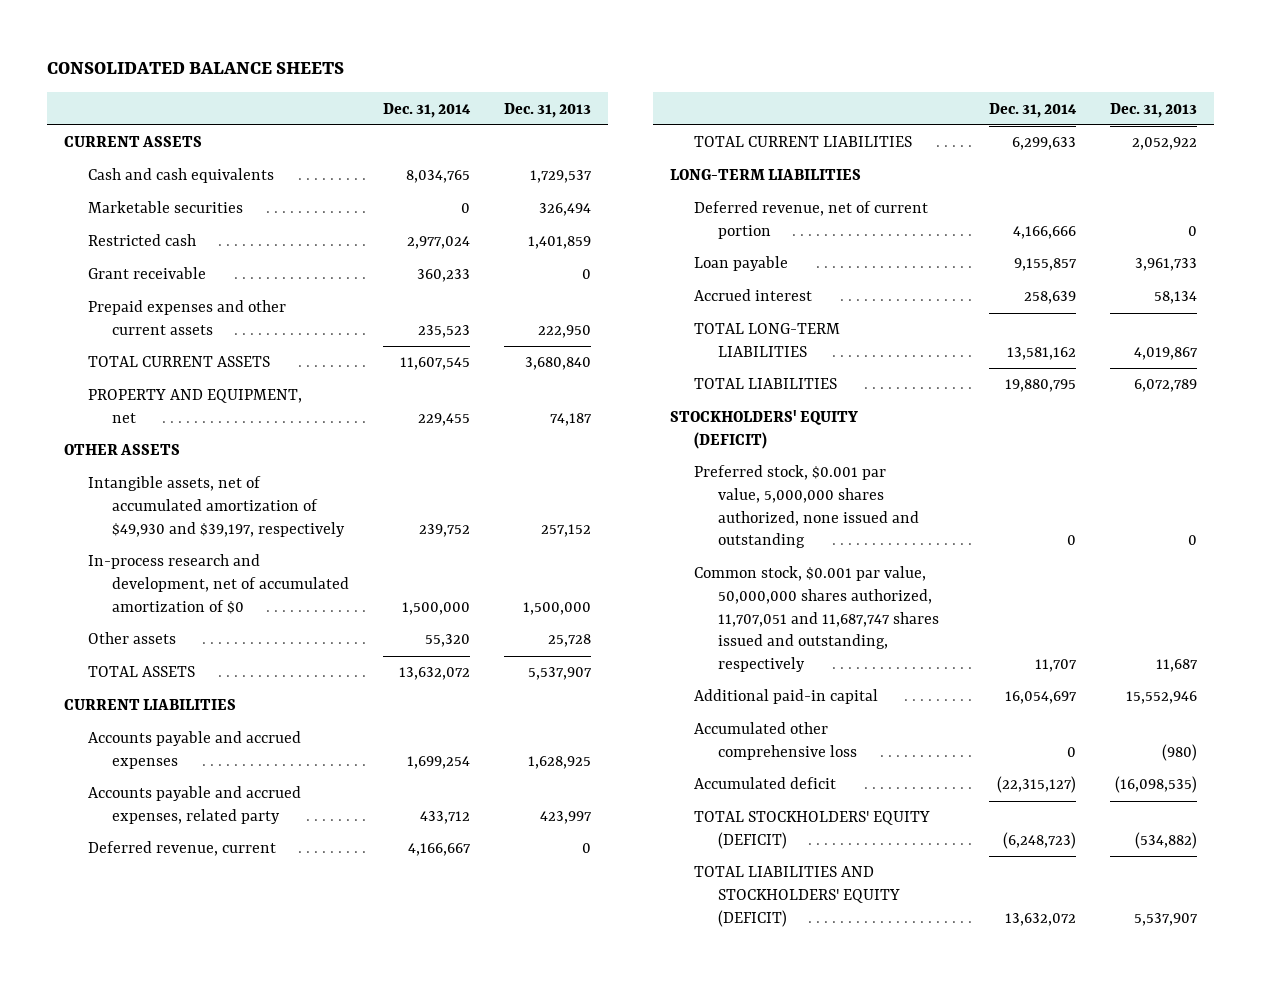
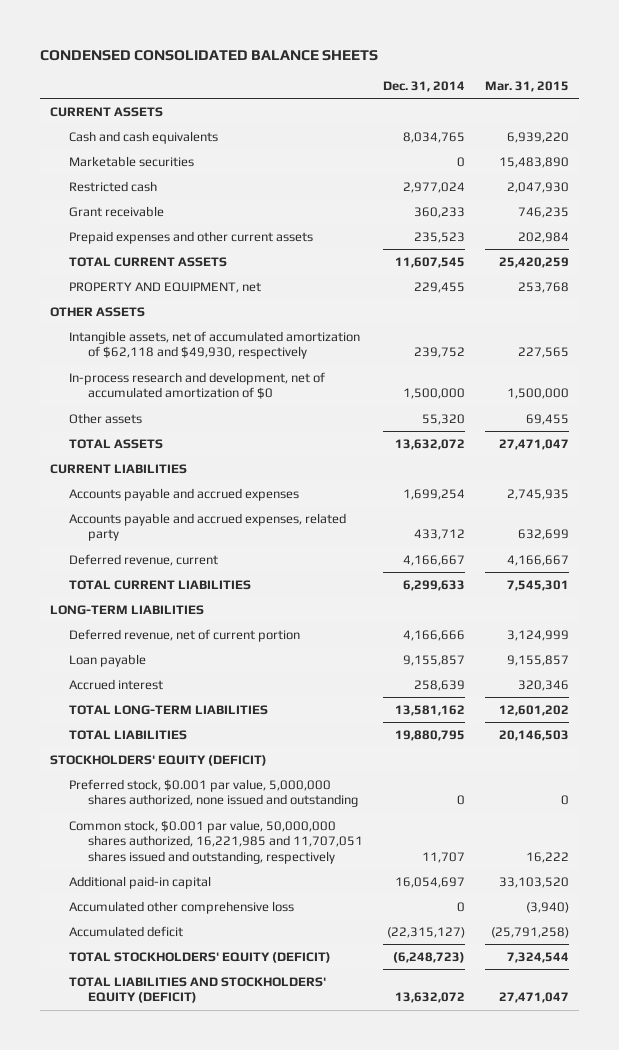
[46,62,344,75] CONSOLIDATED BALANCE SHEETS -> [39,50,378,62] CONDENSED CONSOLIDATED BALANCE SHEETS
[503,102,591,118] Dec. 31, 2013 -> none
none -> [484,80,569,92] Mar. 31, 2015
[87,476,345,537] Intangible assets, net of accumulated amortization of $49,930 and $39,197, respectively -> [68,330,360,360] Intangible assets, net of accumulated amortization of $62,118 and $49,930, respectively
[693,566,939,673] Common stock, $0.001 par value, 50,000,000 shares authorized, 11,707,051 and 11,687,747 shares issued and outstanding, respectively -> [68,819,363,864] Common stock, $0.001 par value, 50,000,000 shares authorized, 16,221,985 and 11,707,051 shares issued and outstanding, respectively

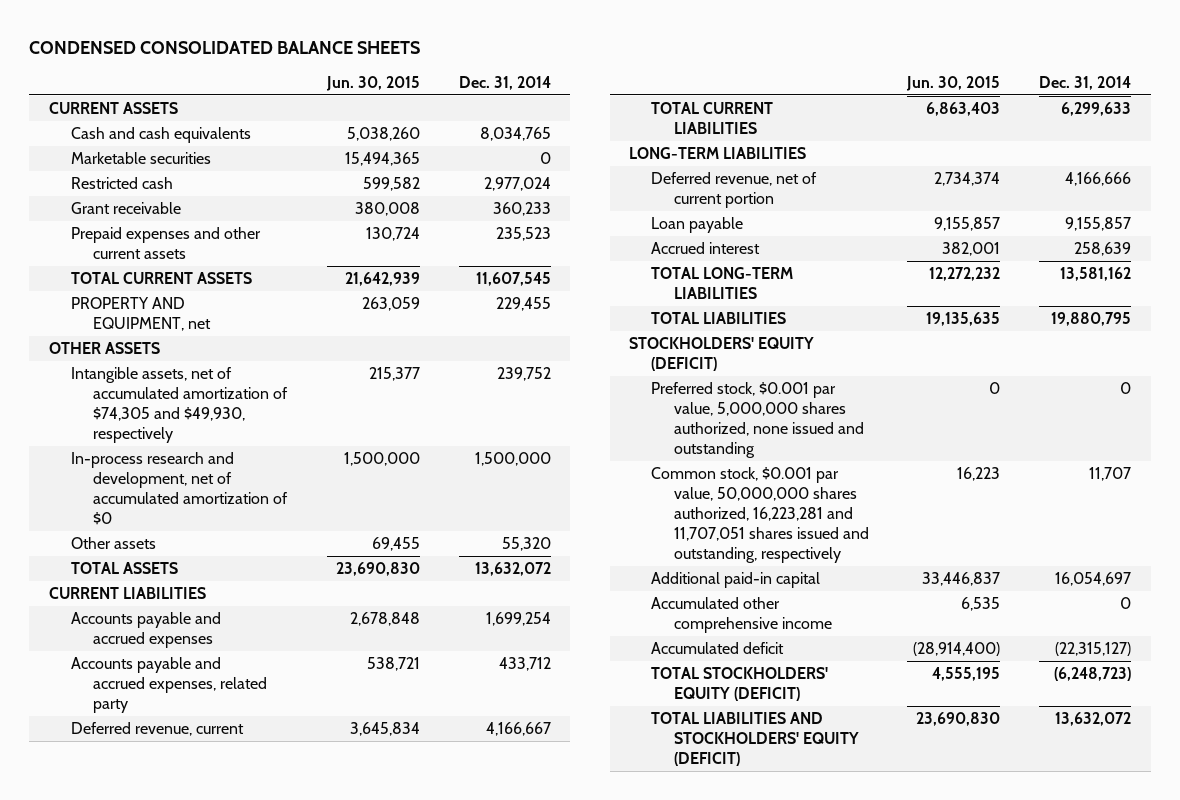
[484,80,569,92] Mar. 31, 2015 -> none
none -> [325,75,420,91] Jun. 30, 2015
[68,330,360,360] Intangible assets, net of accumulated amortization of $62,118 and $49,930, respectively -> [70,367,289,443] Intangible assets, net of accumulated amortization of $74,305 and $49,930, respectively
[68,819,363,864] Common stock, $0.001 par value, 50,000,000 shares authorized, 16,221,985 and 11,707,051 shares issued and outstanding, respectively -> [651,467,869,563] Common stock, $0.001 par value, 50,000,000 shares authorized, 16,223,281 and 11,707,051 shares issued and outstanding, respectively
[68,900,294,914] Accumulated other comprehensive loss -> [651,597,832,633] Accumulated other comprehensive income

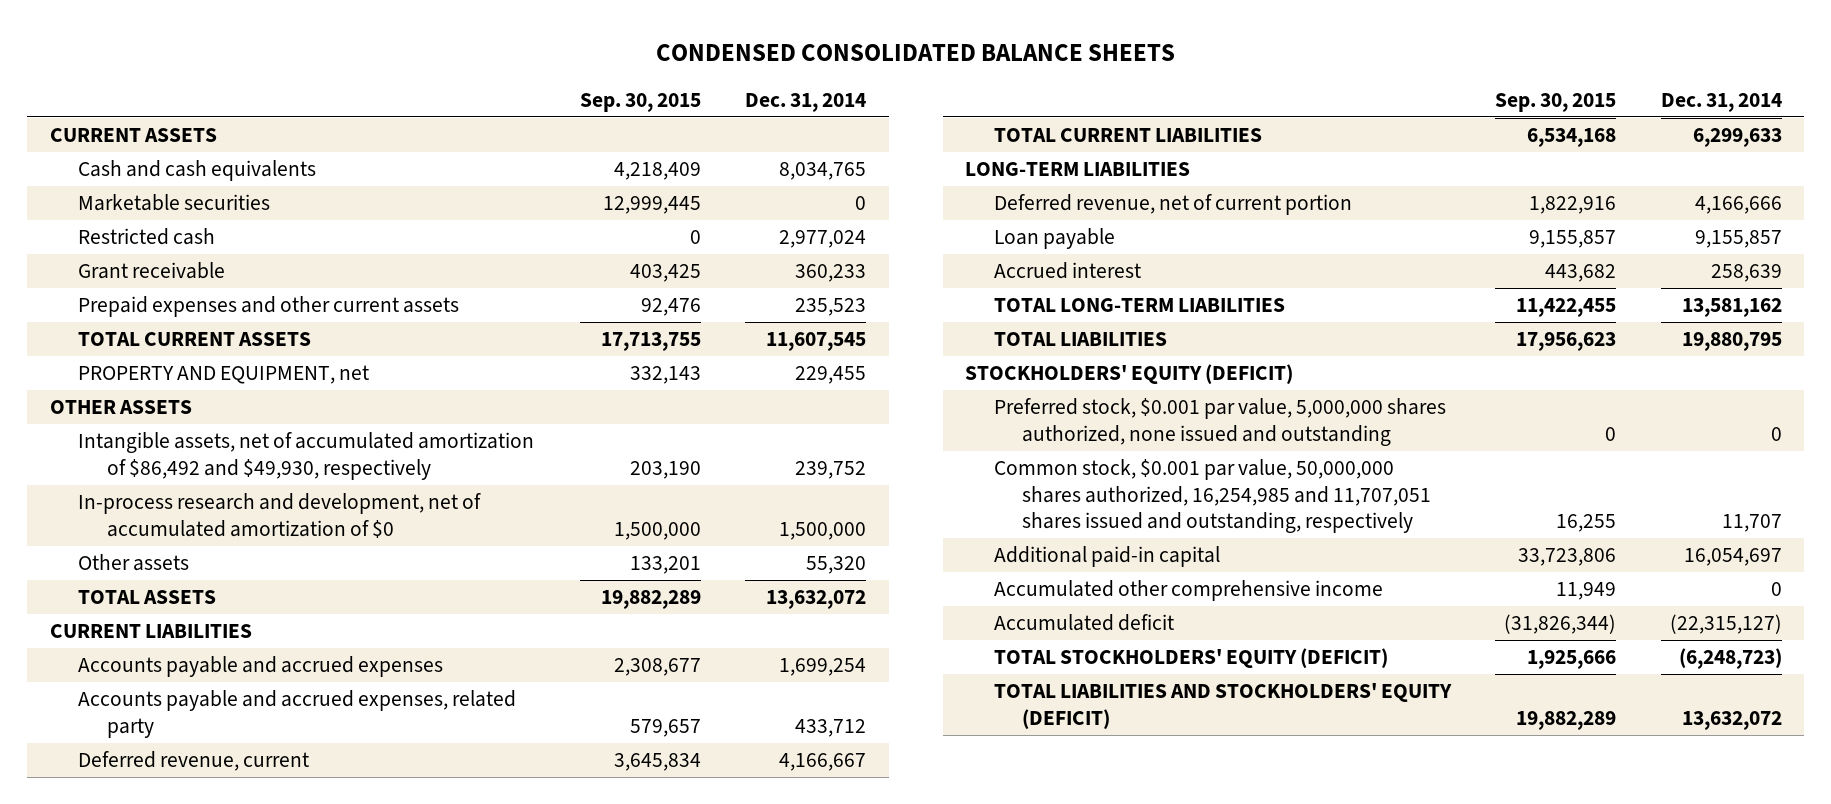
[325,75,420,91] Jun. 30, 2015 -> none
none -> [579,92,701,112] Sep. 30, 2015
[70,367,289,443] Intangible assets, net of accumulated amortization of $74,305 and $49,930, respectively -> [78,432,535,480] Intangible assets, net of accumulated amortization of $86,492 and $49,930, respectively
[651,467,869,563] Common stock, $0.001 par value, 50,000,000 shares authorized, 16,223,281 and 11,707,051 shares issued and outstanding, respectively -> [993,459,1432,534] Common stock, $0.001 par value, 50,000,000 shares authorized, 16,254,985 and 11,707,051 shares issued and outstanding, respectively

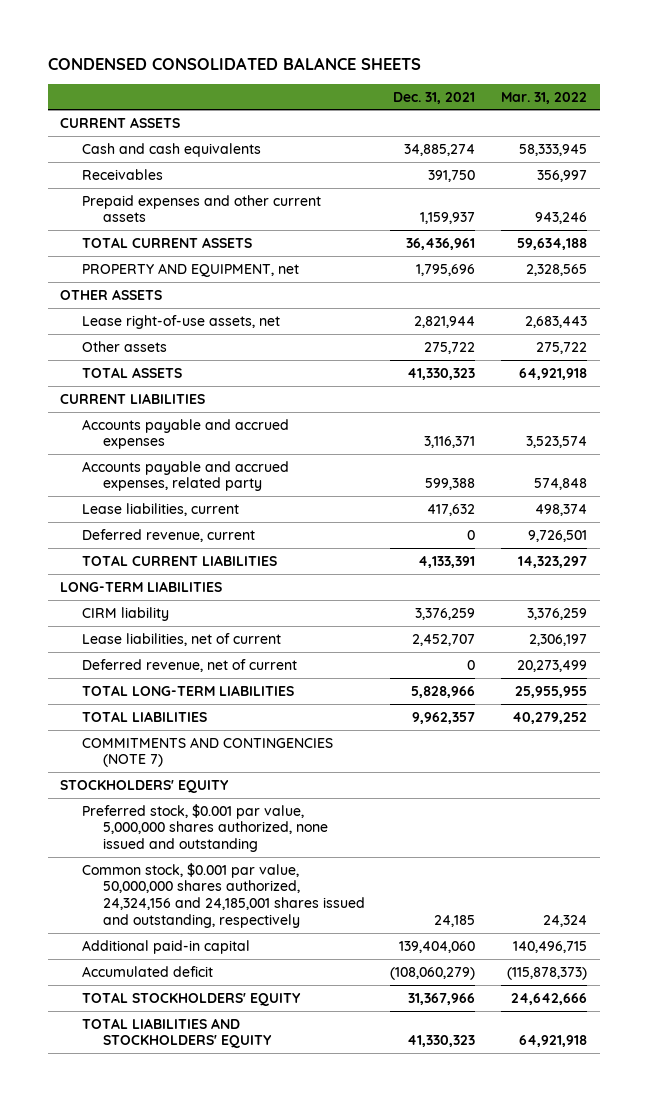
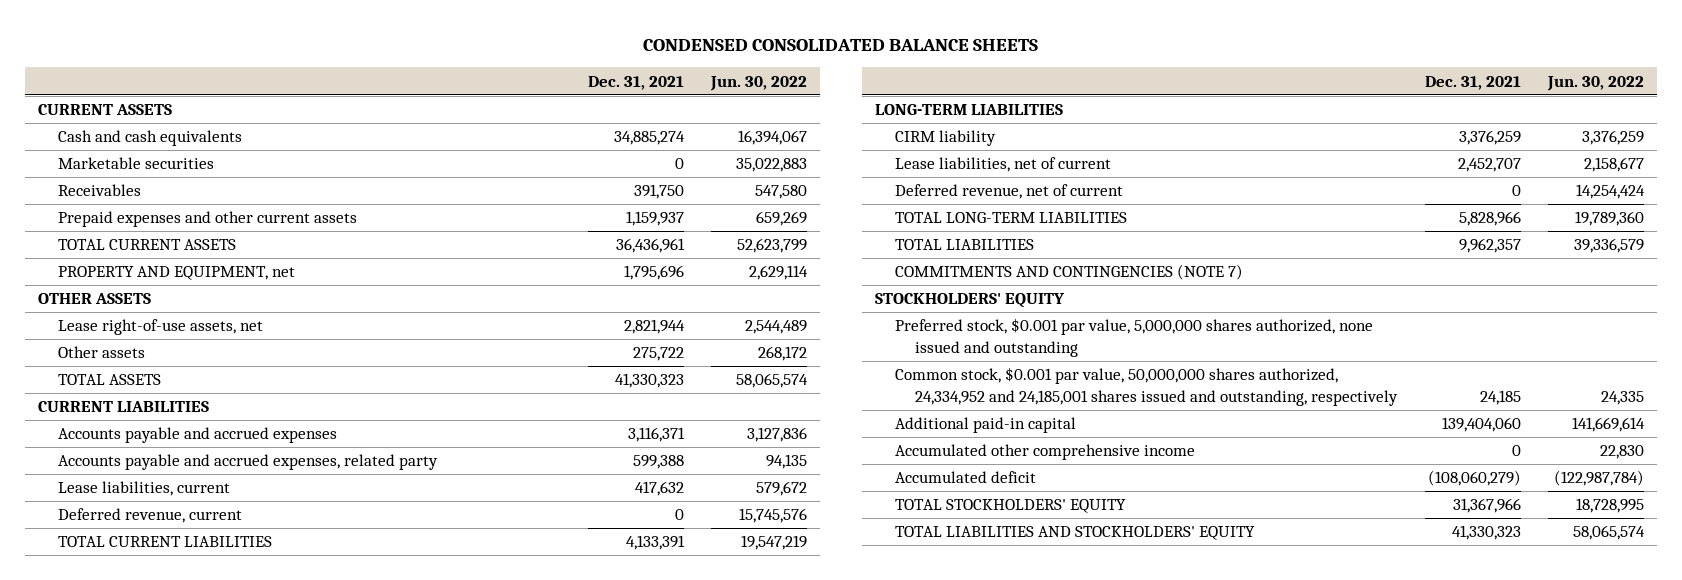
[501,91,588,104] Mar. 31, 2022 -> none
none -> [709,75,807,91] Jun. 30, 2022
none -> [58,157,215,170] Marketable securities
[81,862,365,928] Common stock, $0.001 par value, 50,000,000 shares authorized, 24,324,156 and 24,185,001 shares issued and outstanding, respectively -> [895,367,1399,406] Common stock, $0.001 par value, 50,000,000 shares authorized, 24,334,952 and 24,185,001 shares issued and outstanding, respectively
none -> [895,444,1196,461] Accumulated other comprehensive income

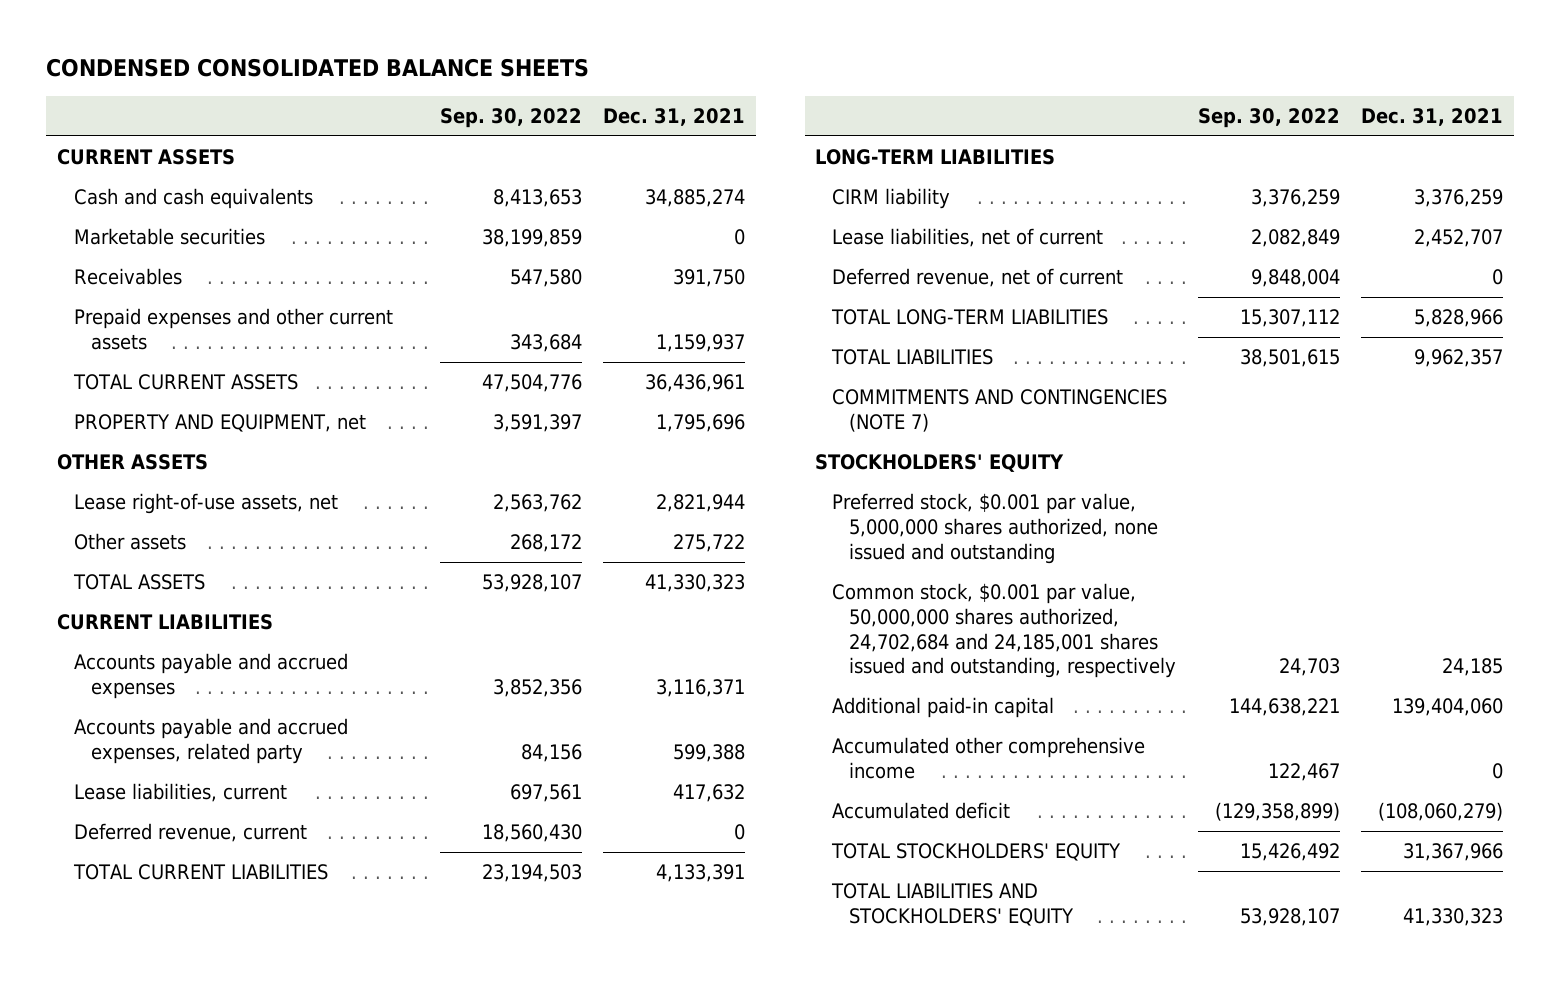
[709,75,807,91] Jun. 30, 2022 -> none
none -> [439,107,582,128] Sep. 30, 2022
[895,367,1399,406] Common stock, $0.001 par value, 50,000,000 shares authorized, 24,334,952 and 24,185,001 shares issued and outstanding, respectively -> [832,583,1177,679] Common stock, $0.001 par value, 50,000,000 shares authorized, 24,702,684 and 24,185,001 shares issued and outstanding, respectively

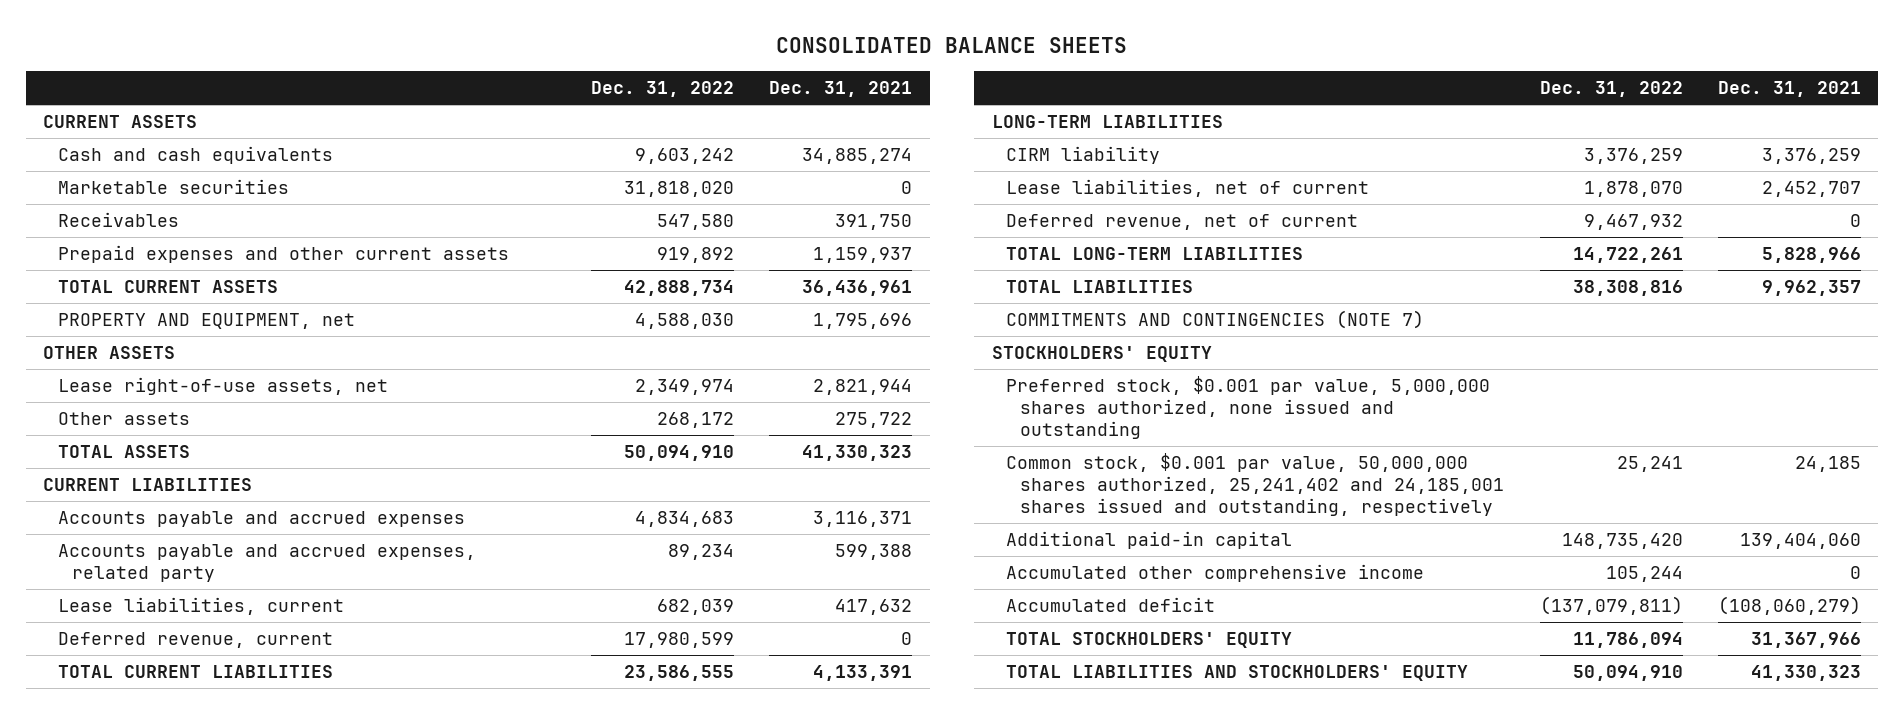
[46,58,590,78] CONDENSED CONSOLIDATED BALANCE SHEETS -> [775,37,1127,54] CONSOLIDATED BALANCE SHEETS
[439,107,582,128] Sep. 30, 2022 -> none
none -> [591,80,735,97] Dec. 31, 2022
[832,583,1177,679] Common stock, $0.001 par value, 50,000,000 shares authorized, 24,702,684 and 24,185,001 shares issued and outstanding, respectively -> [1005,453,1505,516] Common stock, $0.001 par value, 50,000,000 shares authorized, 25,241,402 and 24,185,001 shares issued and outstanding, respectively

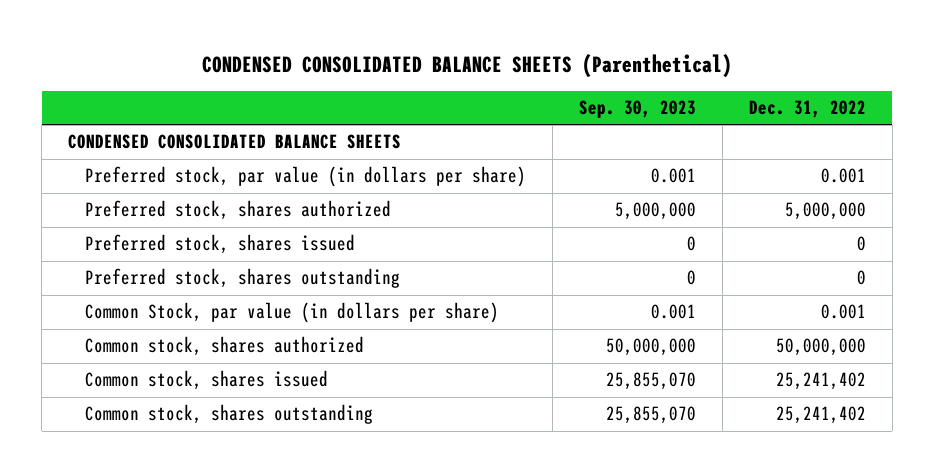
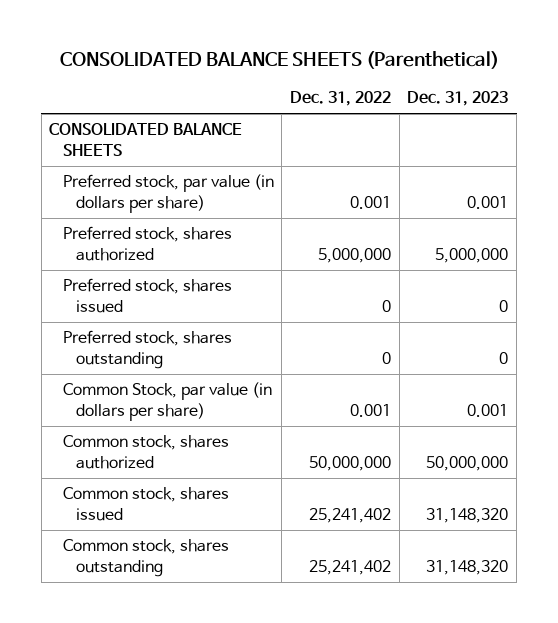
[202,53,733,78] CONDENSED CONSOLIDATED BALANCE SHEETS (Parenthetical) -> [59,51,499,70] CONSOLIDATED BALANCE SHEETS (Parenthetical)
[579,100,697,119] Sep. 30, 2023 -> none
none -> [407,91,509,107] Dec. 31, 2023
[68,134,402,150] CONDENSED CONSOLIDATED BALANCE SHEETS -> [49,123,243,156] CONSOLIDATED BALANCE SHEETS

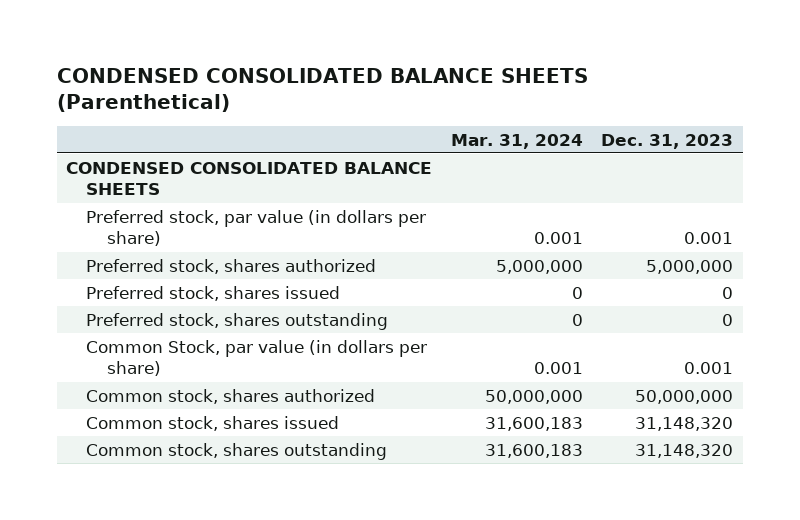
[59,51,499,70] CONSOLIDATED BALANCE SHEETS (Parenthetical) -> [56,68,588,113] CONDENSED CONSOLIDATED BALANCE SHEETS (Parenthetical)
[290,91,392,107] Dec. 31, 2022 -> none
none -> [450,133,583,149] Mar. 31, 2024
[49,123,243,156] CONSOLIDATED BALANCE SHEETS -> [66,161,433,196] CONDENSED CONSOLIDATED BALANCE SHEETS

